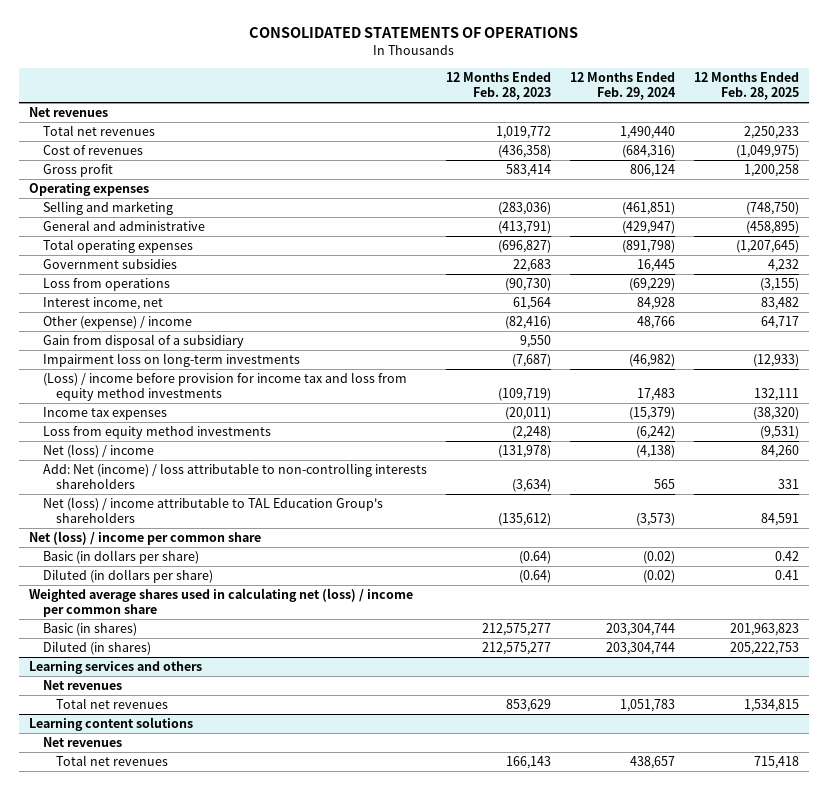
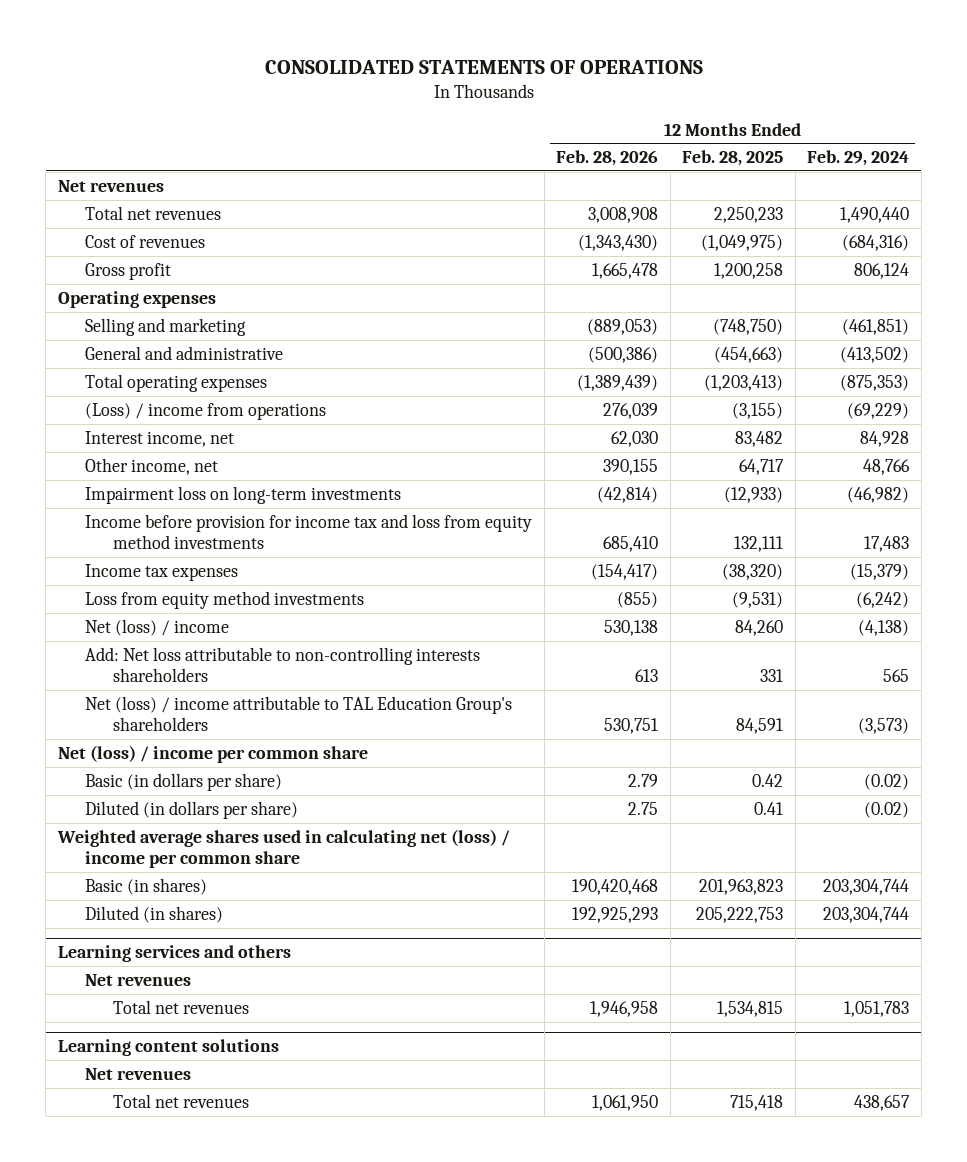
[445,71,551,101] 12 Months Ended Feb. 28, 2023 -> none
none -> [556,150,659,167] Feb. 28, 2026
[42,259,177,270] Government subsidies -> none
[622,221,676,235] (429,947) -> [840,346,910,363] (413,502)
[746,221,800,235] (458,895) -> [714,346,784,363] (454,663)
[622,240,676,254] (891,798) -> [840,374,910,391] (875,353)
[736,240,800,254] (1,207,645) -> [704,374,784,391] (1,203,413)
[42,278,170,292] Loss from operations -> [85,402,327,420] (Loss) / income from operations
[42,334,244,349] Gain from disposal of a subsidiary -> none
[42,316,192,330] Other (expense) / income -> [85,457,219,475] Other income, net
[42,372,407,402] (Loss) / income before provision for income tax and loss from equity method investments -> [85,513,533,549] Income before provision for income tax and loss from equity method investments
[42,463,427,490] Add: Net (income) / loss attributable to non-controlling interests shareholders -> [85,646,481,682] Add: Net loss attributable to non-controlling interests shareholders

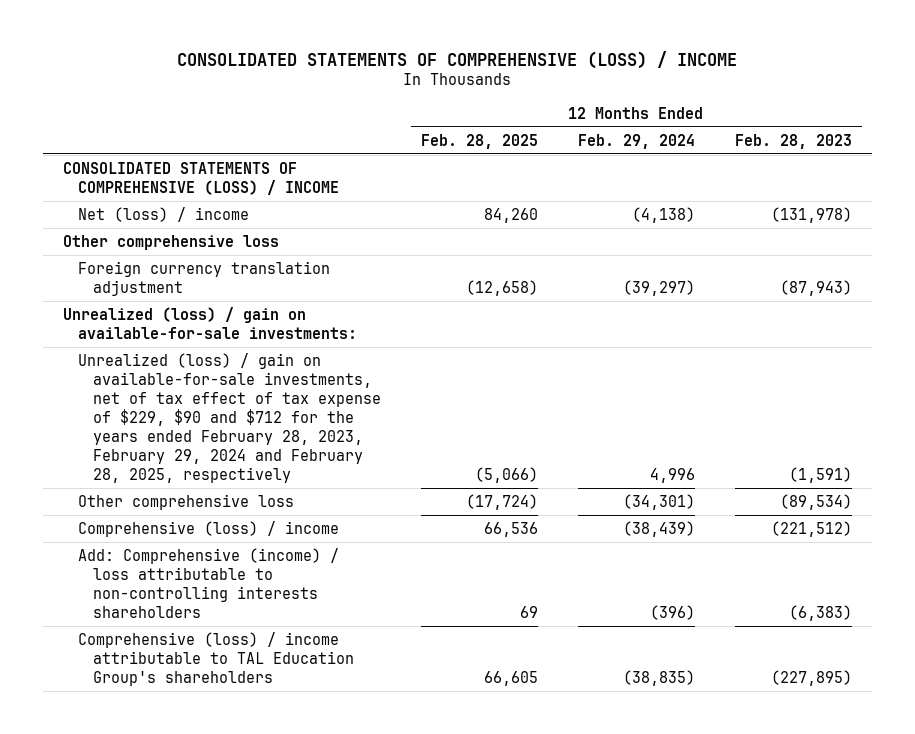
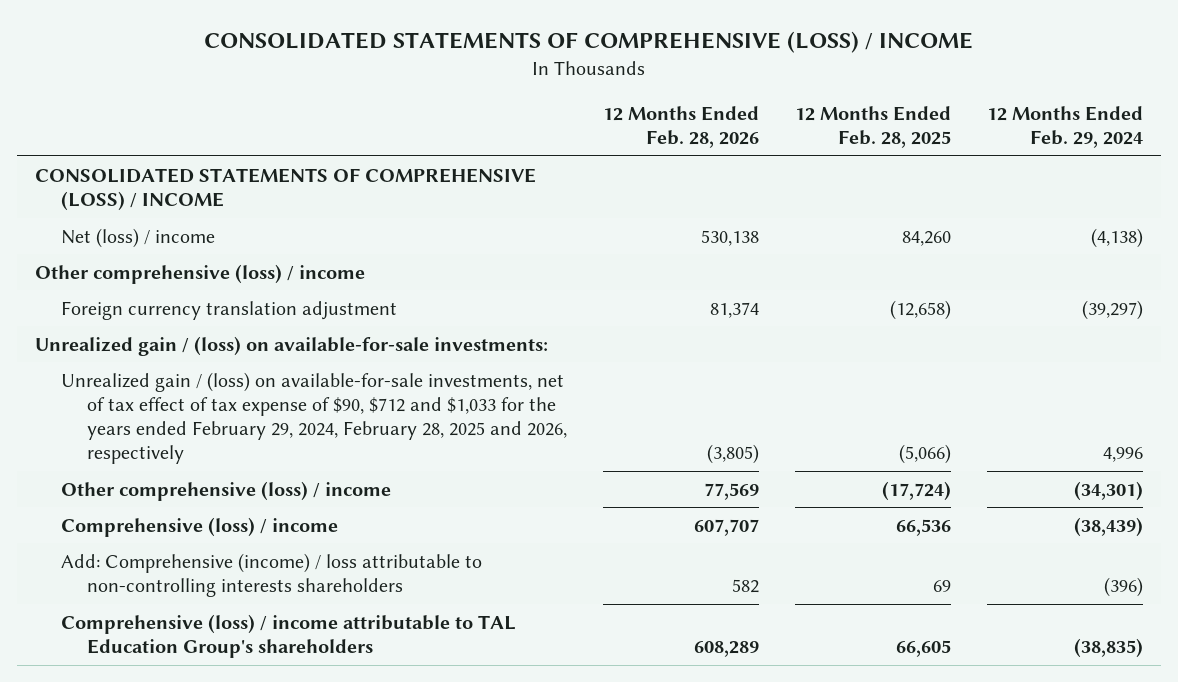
[734,133,852,149] Feb. 28, 2023 -> none
none -> [603,105,760,149] 12 Months Ended Feb. 28, 2026
[62,234,279,250] Other comprehensive loss -> [34,263,365,284] Other comprehensive (loss) / income
[62,306,357,339] Unrealized (loss) / gain on available-for-sale investments: -> [34,335,548,356] Unrealized gain / (loss) on available-for-sale investments:
[77,352,381,483] Unrealized (loss) / gain on available-for-sale investments, net of tax effect of tax expense of $229, $90 and $712 for the years ended February 28, 2023, February 29, 2024 and February 28, 2025, respectively -> [61,371,568,465] Unrealized gain / (loss) on available-for-sale investments, net of tax effect of tax expense of $90, $712 and $1,033 for the years ended February 29, 2024, February 28, 2025 and 2026, respectively
[77,493,294,510] Other comprehensive loss -> [61,480,392,501] Other comprehensive (loss) / income

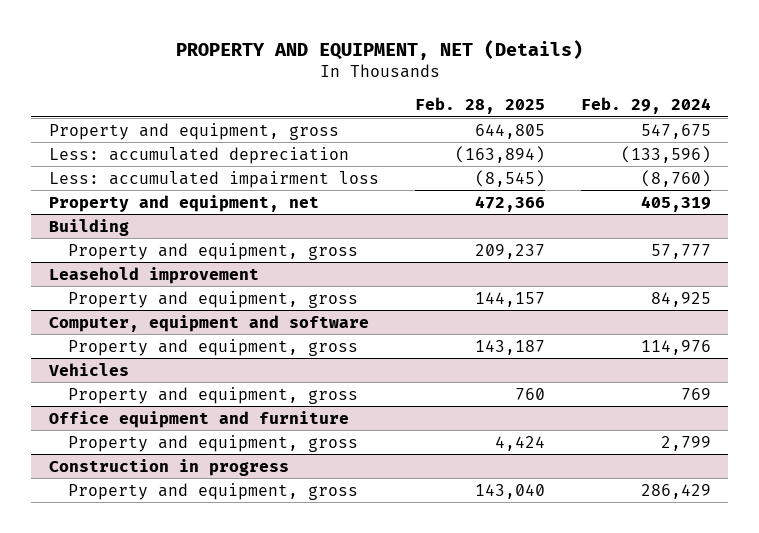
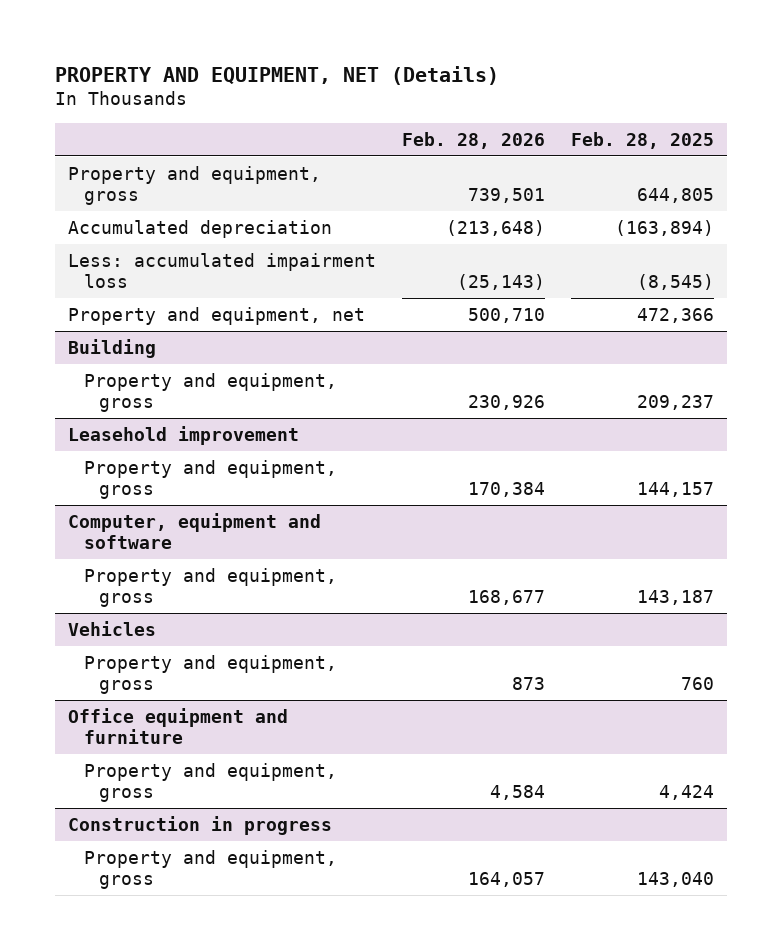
[580,97,711,115] Feb. 29, 2024 -> none
none -> [401,131,545,149] Feb. 28, 2026
[48,146,349,164] Less: accumulated depreciation -> [67,219,332,238] Accumulated depreciation

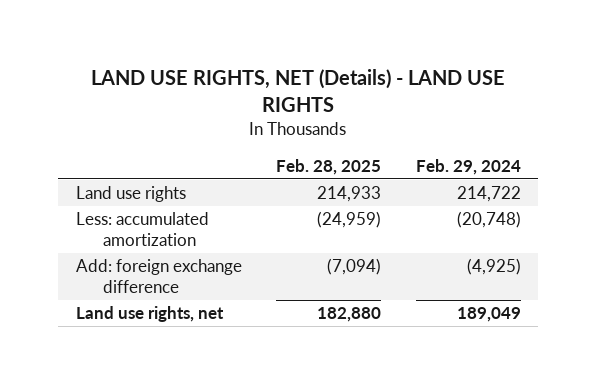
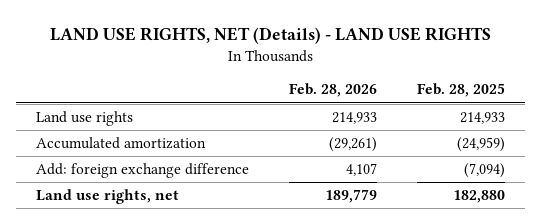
[415,158,521,175] Feb. 29, 2024 -> none
none -> [289,83,378,98] Feb. 28, 2026
[75,212,209,247] Less: accumulated amortization -> [36,137,207,150] Accumulated amortization

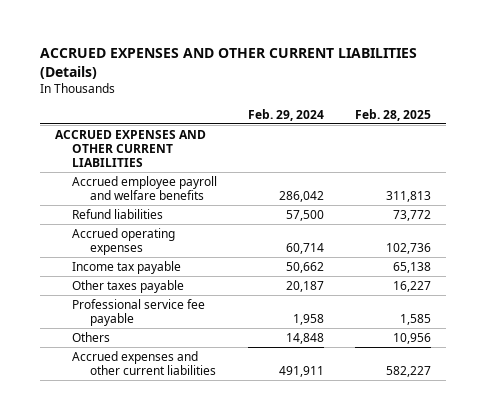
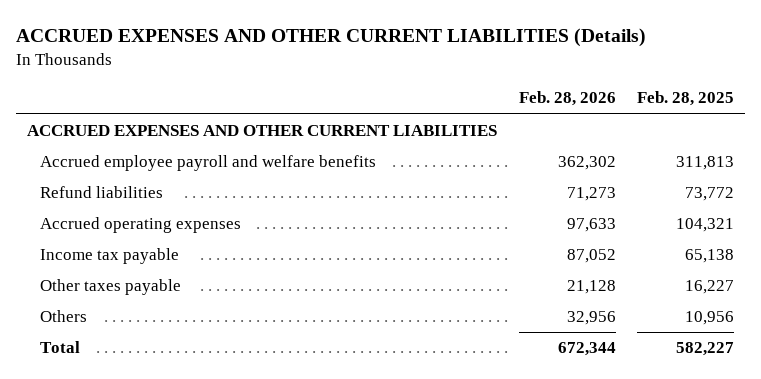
[248,108,325,121] Feb. 29, 2024 -> none
none -> [518,91,616,107] Feb. 28, 2026
[385,242,431,254] 102,736 -> [676,218,735,233] 104,321
[72,298,206,326] Professional service fee payable -> none
[72,350,216,375] Accrued expenses and other current liabilities -> [39,341,80,354] Total

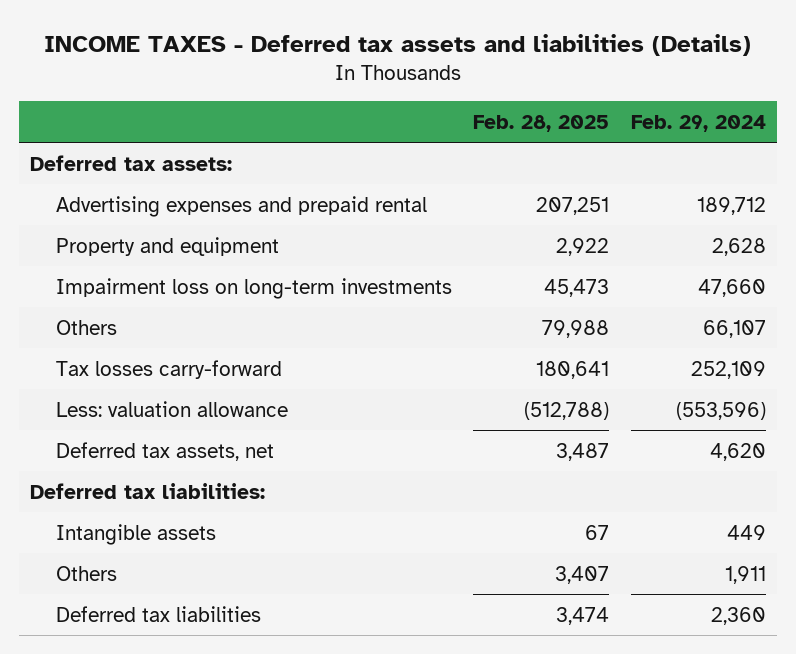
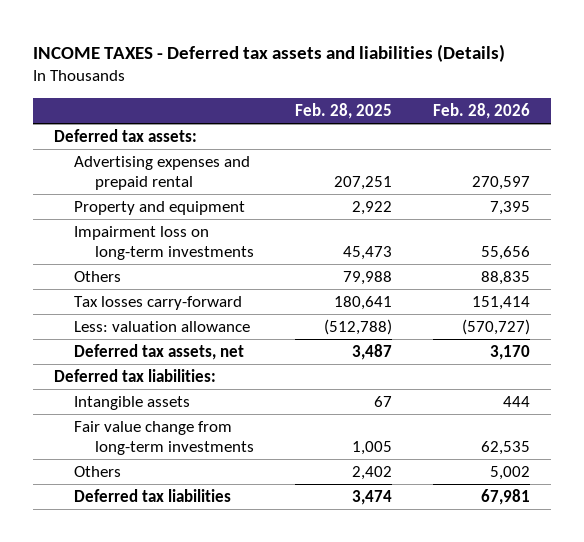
[630,114,766,132] Feb. 29, 2024 -> none
none -> [433,103,531,120] Feb. 28, 2026
none -> [74,421,254,455] Fair value change from long-term investments
[555,565,610,584] 3,407 -> [352,466,393,481] 2,402

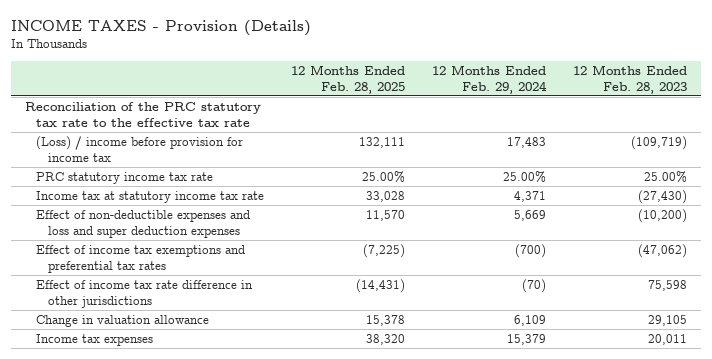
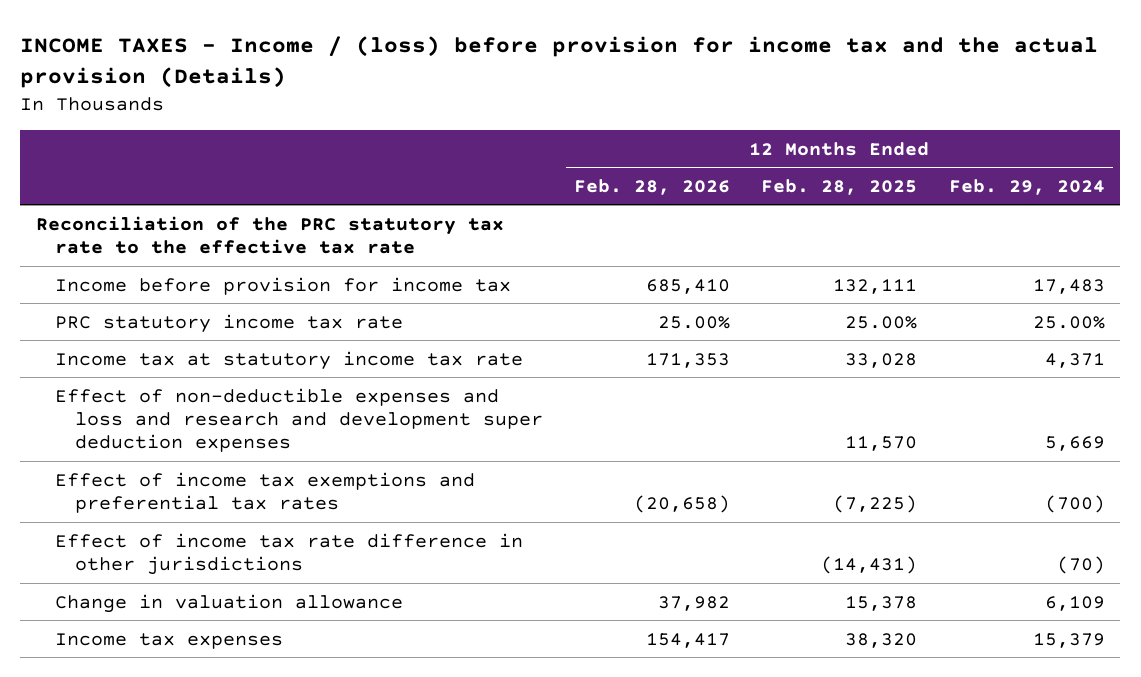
[11,20,312,37] INCOME TAXES - Provision (Details) -> [20,35,1099,88] INCOME TAXES - Income / (loss) before provision for income tax and the actual provision (Details)
[573,65,688,94] 12 Months Ended Feb. 28, 2023 -> none
none -> [574,178,731,195] Feb. 28, 2026
[36,136,244,162] (Loss) / income before provision for income tax -> [55,276,512,295] Income before provision for income tax
[36,210,251,238] Effect of non-deductible expenses and loss and super deduction expenses -> [55,387,543,453] Effect of non-deductible expenses and loss and research and development super deduction expenses

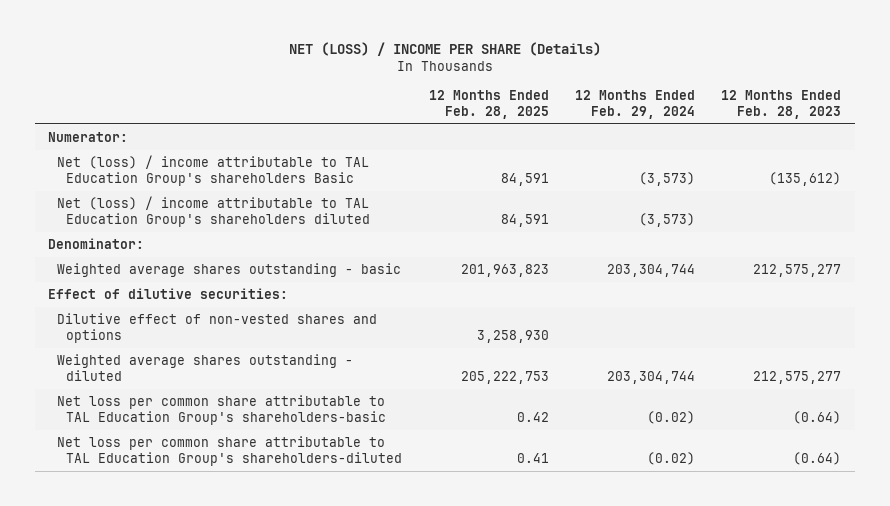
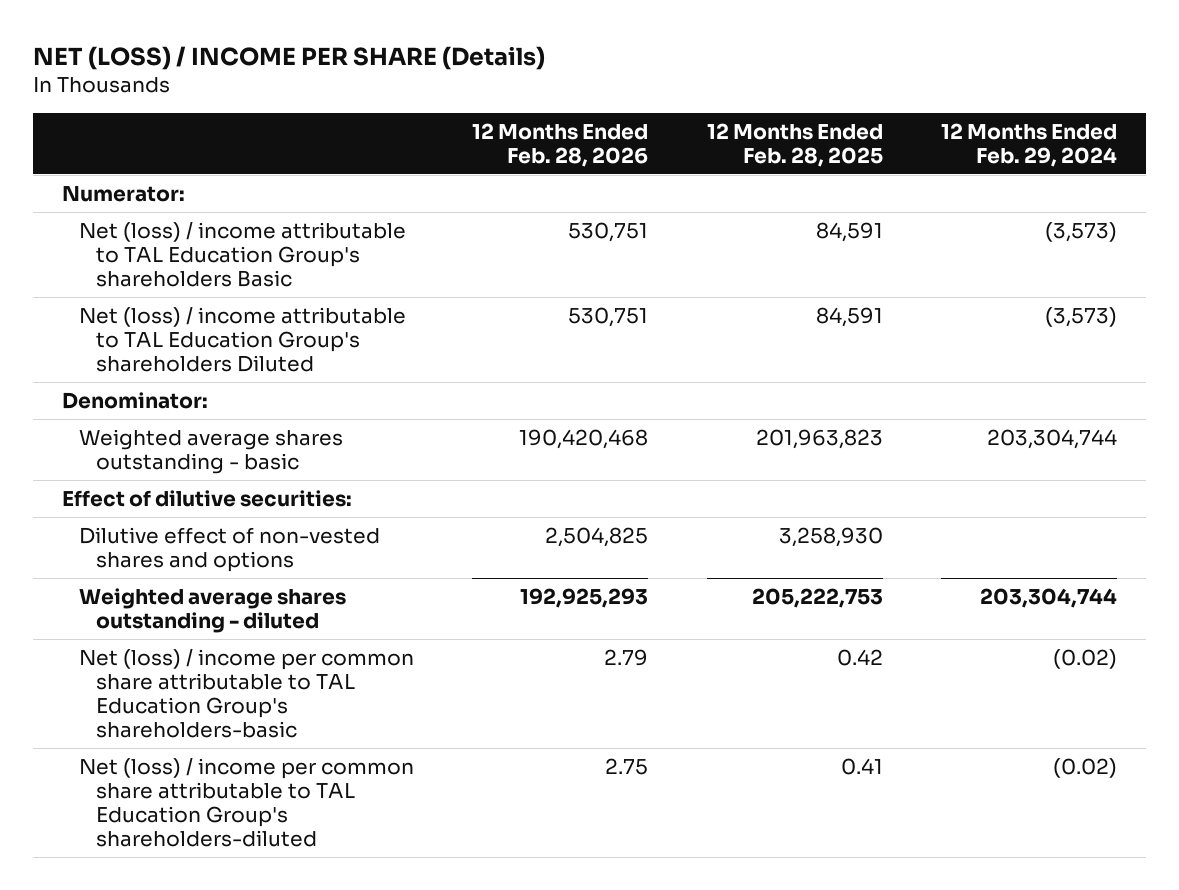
[721,90,842,119] 12 Months Ended Feb. 28, 2023 -> none
none -> [472,122,649,167] 12 Months Ended Feb. 28, 2026
[57,196,371,227] Net (loss) / income attributable to TAL Education Group's shareholders diluted -> [79,307,407,372] Net (loss) / income attributable to TAL Education Group's shareholders Diluted
[57,395,387,425] Net loss per common share attributable to TAL Education Group's shareholders-basic -> [79,649,415,738] Net (loss) / income per common share attributable to TAL Education Group's shareholders-basic
[57,436,403,466] Net loss per common share attributable to TAL Education Group's shareholders-diluted -> [79,758,415,847] Net (loss) / income per common share attributable to TAL Education Group's shareholders-diluted

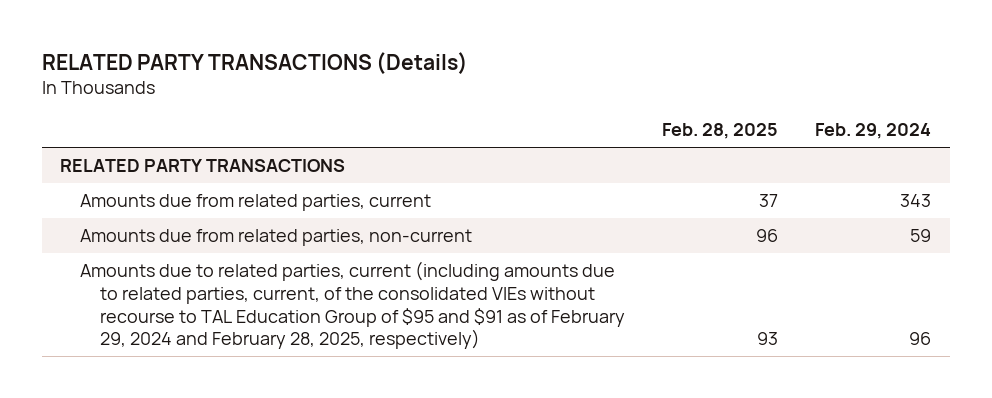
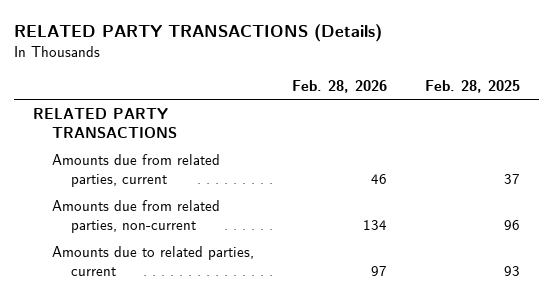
[815,123,932,140] Feb. 29, 2024 -> none
none -> [291,79,387,93] Feb. 28, 2026
[80,260,626,350] Amounts due to related parties, current (including amounts due to related parties, current, of the consolidated VIEs without recourse to TAL Education Group of $95 and $91 as of February 29, 2024 and February 28, 2025, respectively) -> [51,245,254,276] Amounts due to related parties, current

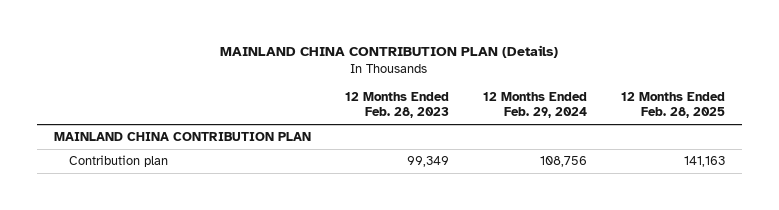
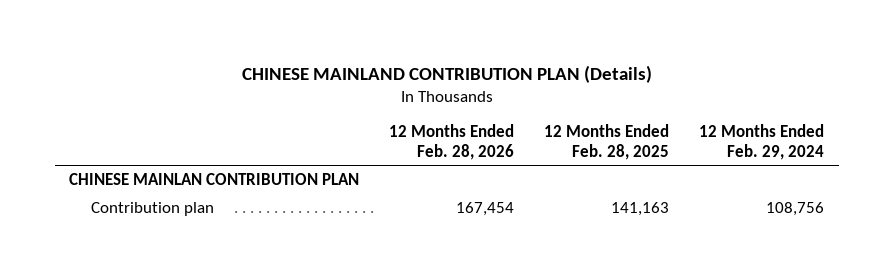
[220,44,559,58] MAINLAND CHINA CONTRIBUTION PLAN (Details) -> [241,64,652,83] CHINESE MAINLAND CONTRIBUTION PLAN (Details)
[344,92,449,119] 12 Months Ended Feb. 28, 2023 -> none
none -> [389,124,515,160] 12 Months Ended Feb. 28, 2026
[53,132,311,142] MAINLAND CHINA CONTRIBUTION PLAN -> [69,173,360,186] CHINESE MAINLAN CONTRIBUTION PLAN

